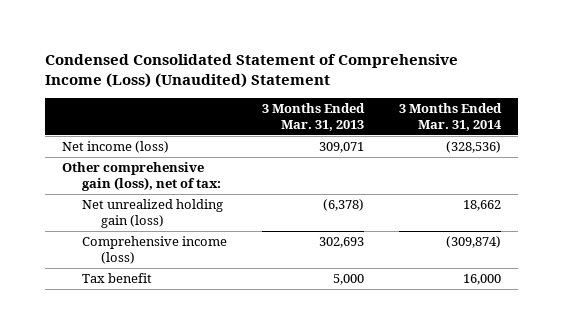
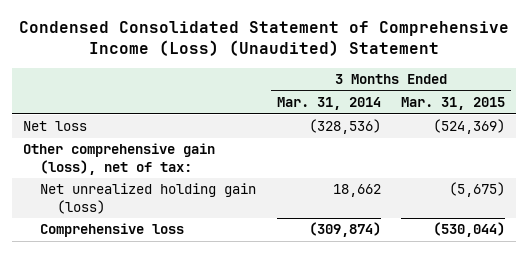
[261,103,365,131] 3 Months Ended Mar. 31, 2013 -> none
none -> [401,97,506,111] Mar. 31, 2015
[62,141,170,154] Net income (loss) -> [22,121,87,132] Net loss
[81,273,152,284] Tax benefit -> none
[81,236,227,264] Comprehensive income (loss) -> [39,223,184,238] Comprehensive loss

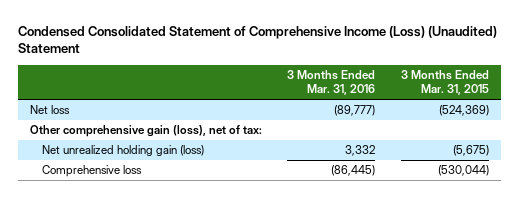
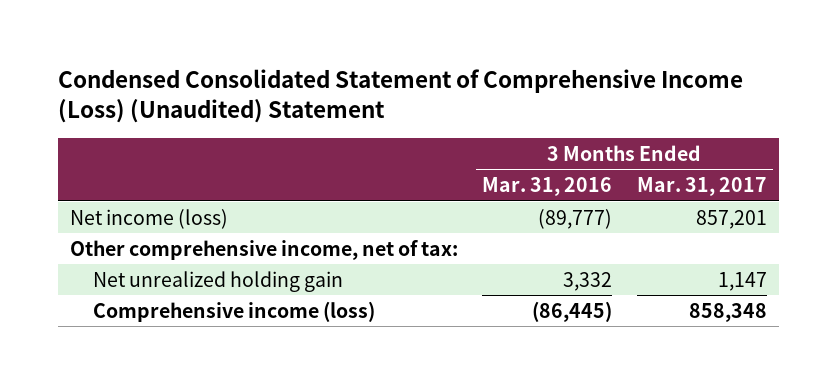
[400,69,489,96] 3 Months Ended Mar. 31, 2015 -> none
none -> [636,177,767,197] Mar. 31, 2017
[30,105,71,115] Net loss -> [69,208,228,229] Net income (loss)
[30,125,263,138] Other comprehensive gain (loss), net of tax: -> [69,239,458,260] Other comprehensive income, net of tax:
[41,145,204,157] Net unrealized holding gain (loss) -> [92,270,343,292] Net unrealized holding gain
[41,165,142,178] Comprehensive loss -> [92,300,375,322] Comprehensive income (loss)

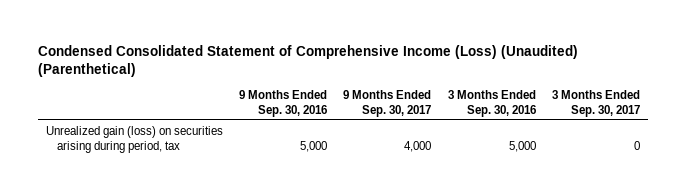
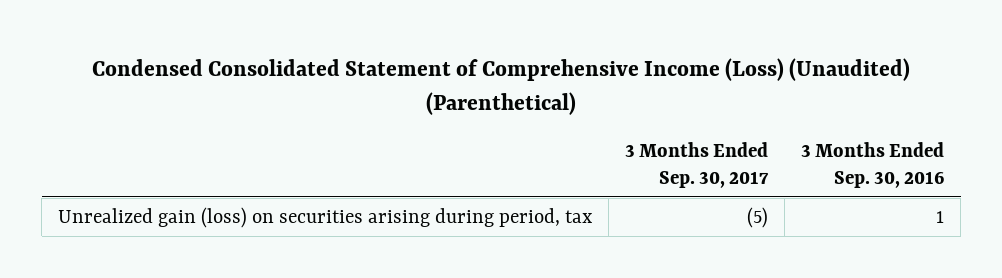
[239,90,328,118] 9 Months Ended Sep. 30, 2016 -> none
[343,90,432,118] 9 Months Ended Sep. 30, 2017 -> none
[508,140,536,152] 5,000 -> [936,211,945,224] 1
[634,140,641,150] 0 -> [747,207,769,229] (5)

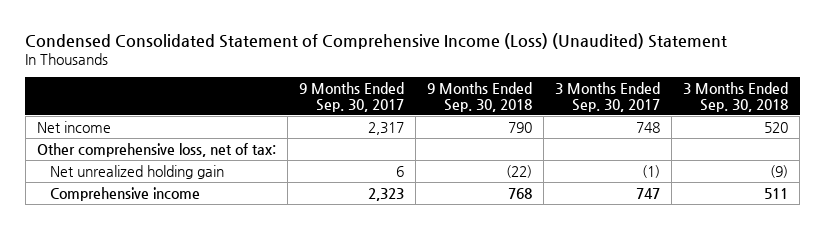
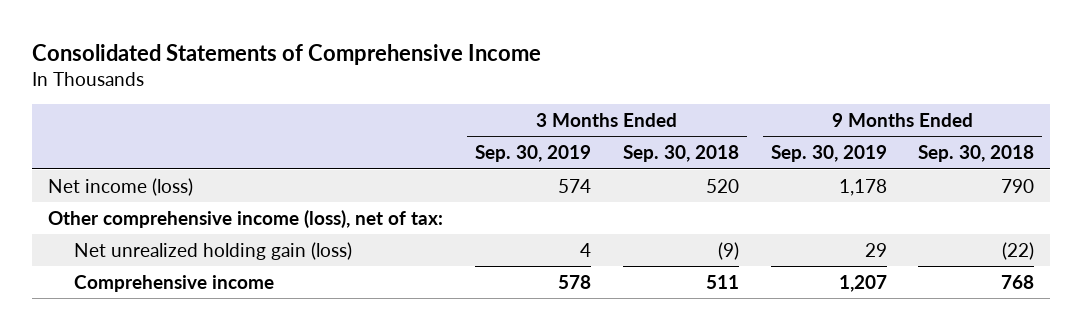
[25,32,728,49] Condensed Consolidated Statement of Comprehensive Income (Loss) (Unaudited) Statement -> [31,43,541,65] Consolidated Statements of Comprehensive Income
[298,82,404,112] 9 Months Ended Sep. 30, 2017 -> none
[555,82,661,112] 3 Months Ended Sep. 30, 2017 -> none
none -> [474,145,591,163] Sep. 30, 2019
none -> [770,145,887,163] Sep. 30, 2019
[36,120,111,133] Net income -> [47,177,193,196] Net income (loss)
[36,142,276,157] Other comprehensive loss, net of tax: -> [47,209,443,228] Other comprehensive income (loss), net of tax:
[49,164,224,179] Net unrealized holding gain -> [74,241,353,260] Net unrealized holding gain (loss)

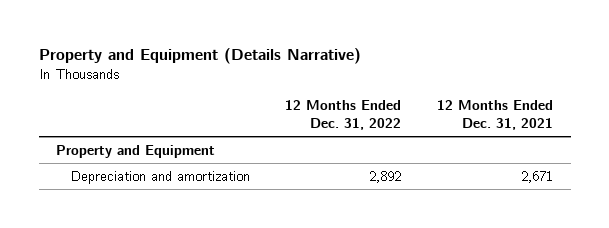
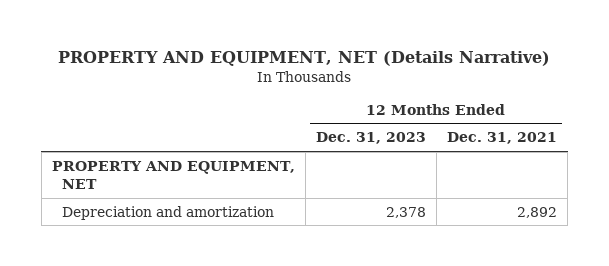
[38,48,361,65] Property and Equipment (Details Narrative) -> [58,50,551,66] PROPERTY AND EQUIPMENT, NET (Details Narrative)
[285,100,402,130] 12 Months Ended Dec. 31, 2022 -> none
none -> [315,132,426,145] Dec. 31, 2023
[56,144,216,158] Property and Equipment -> [51,160,295,190] PROPERTY AND EQUIPMENT, NET
[520,170,553,183] 2,671 -> [516,206,557,218] 2,892

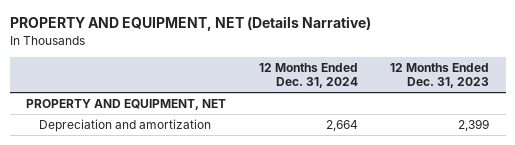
[446,132,557,145] Dec. 31, 2021 -> none
none -> [258,62,358,88] 12 Months Ended Dec. 31, 2024
[385,206,426,218] 2,378 -> [458,119,490,132] 2,399

